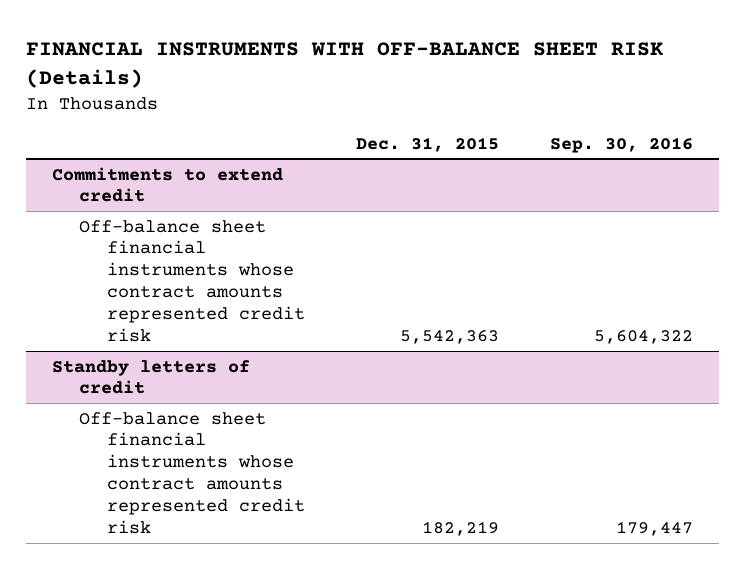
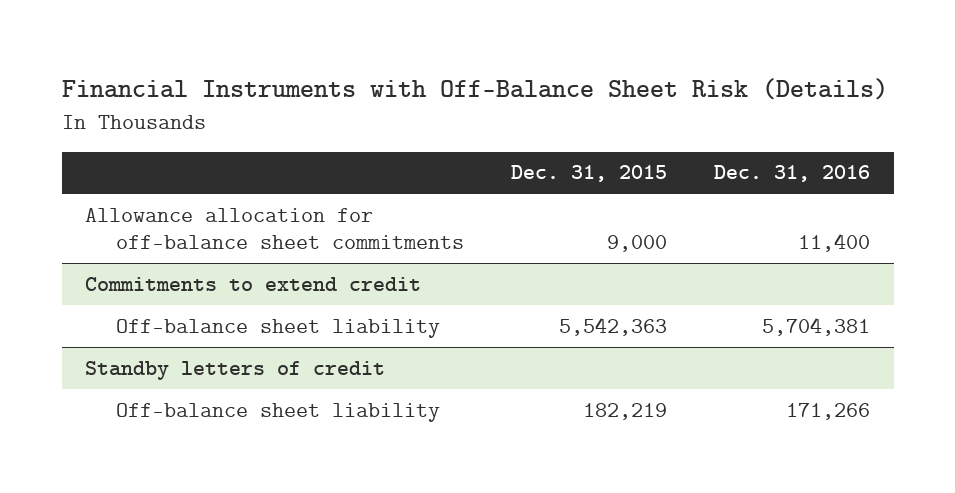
[25,41,663,88] FINANCIAL INSTRUMENTS WITH OFF-BALANCE SHEET RISK (Details) -> [61,78,888,101] Financial Instruments with Off-Balance Sheet Risk (Details)
[550,136,694,153] Sep. 30, 2016 -> none
none -> [714,165,871,183] Dec. 31, 2016
none -> [85,207,465,250] Allowance allocation for off-balance sheet commitments
[79,219,305,342] Off-balance sheet financial instruments whose contract amounts represented credit risk -> [116,318,441,338] Off-balance sheet liability
[79,411,305,534] Off-balance sheet financial instruments whose contract amounts represented credit risk -> [116,402,441,422] Off-balance sheet liability

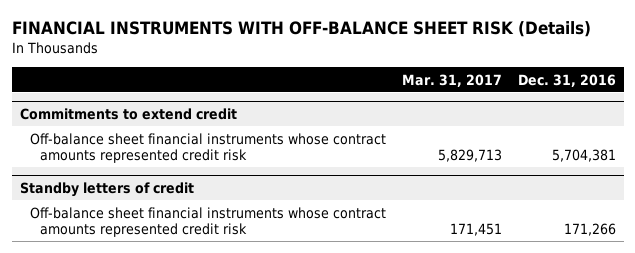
[61,78,888,101] Financial Instruments with Off-Balance Sheet Risk (Details) -> [11,20,591,37] FINANCIAL INSTRUMENTS WITH OFF-BALANCE SHEET RISK (Details)
[511,165,668,183] Dec. 31, 2015 -> none
none -> [401,73,502,87] Mar. 31, 2017
[85,207,465,250] Allowance allocation for off-balance sheet commitments -> none
[116,318,441,338] Off-balance sheet liability -> [29,132,386,164] Off-balance sheet financial instruments whose contract amounts represented credit risk
[116,402,441,422] Off-balance sheet liability -> [29,206,386,238] Off-balance sheet financial instruments whose contract amounts represented credit risk

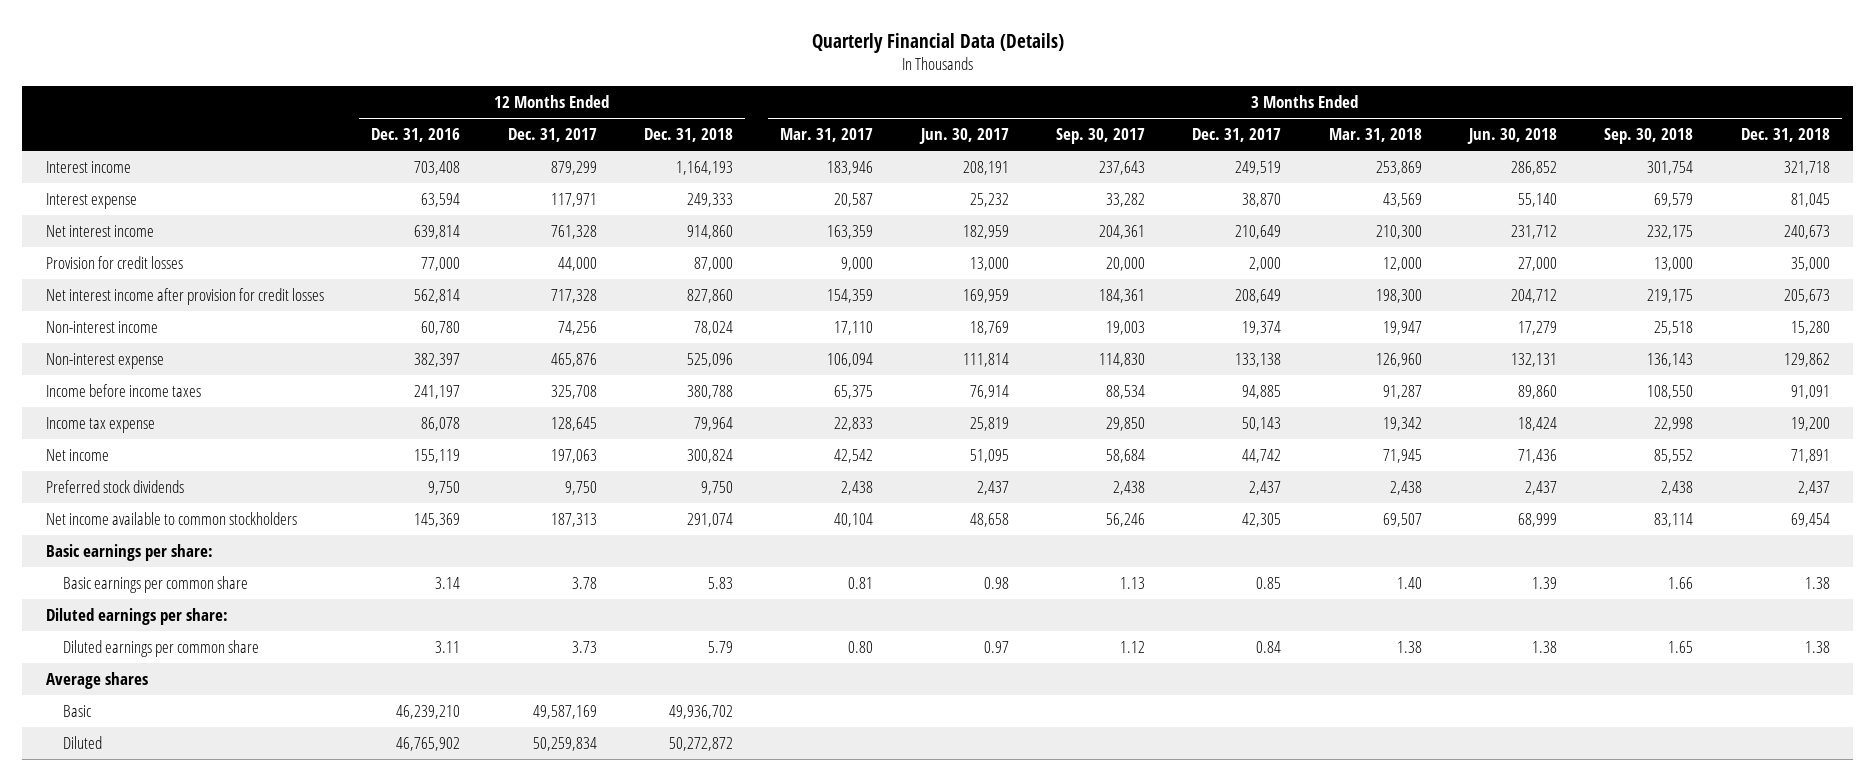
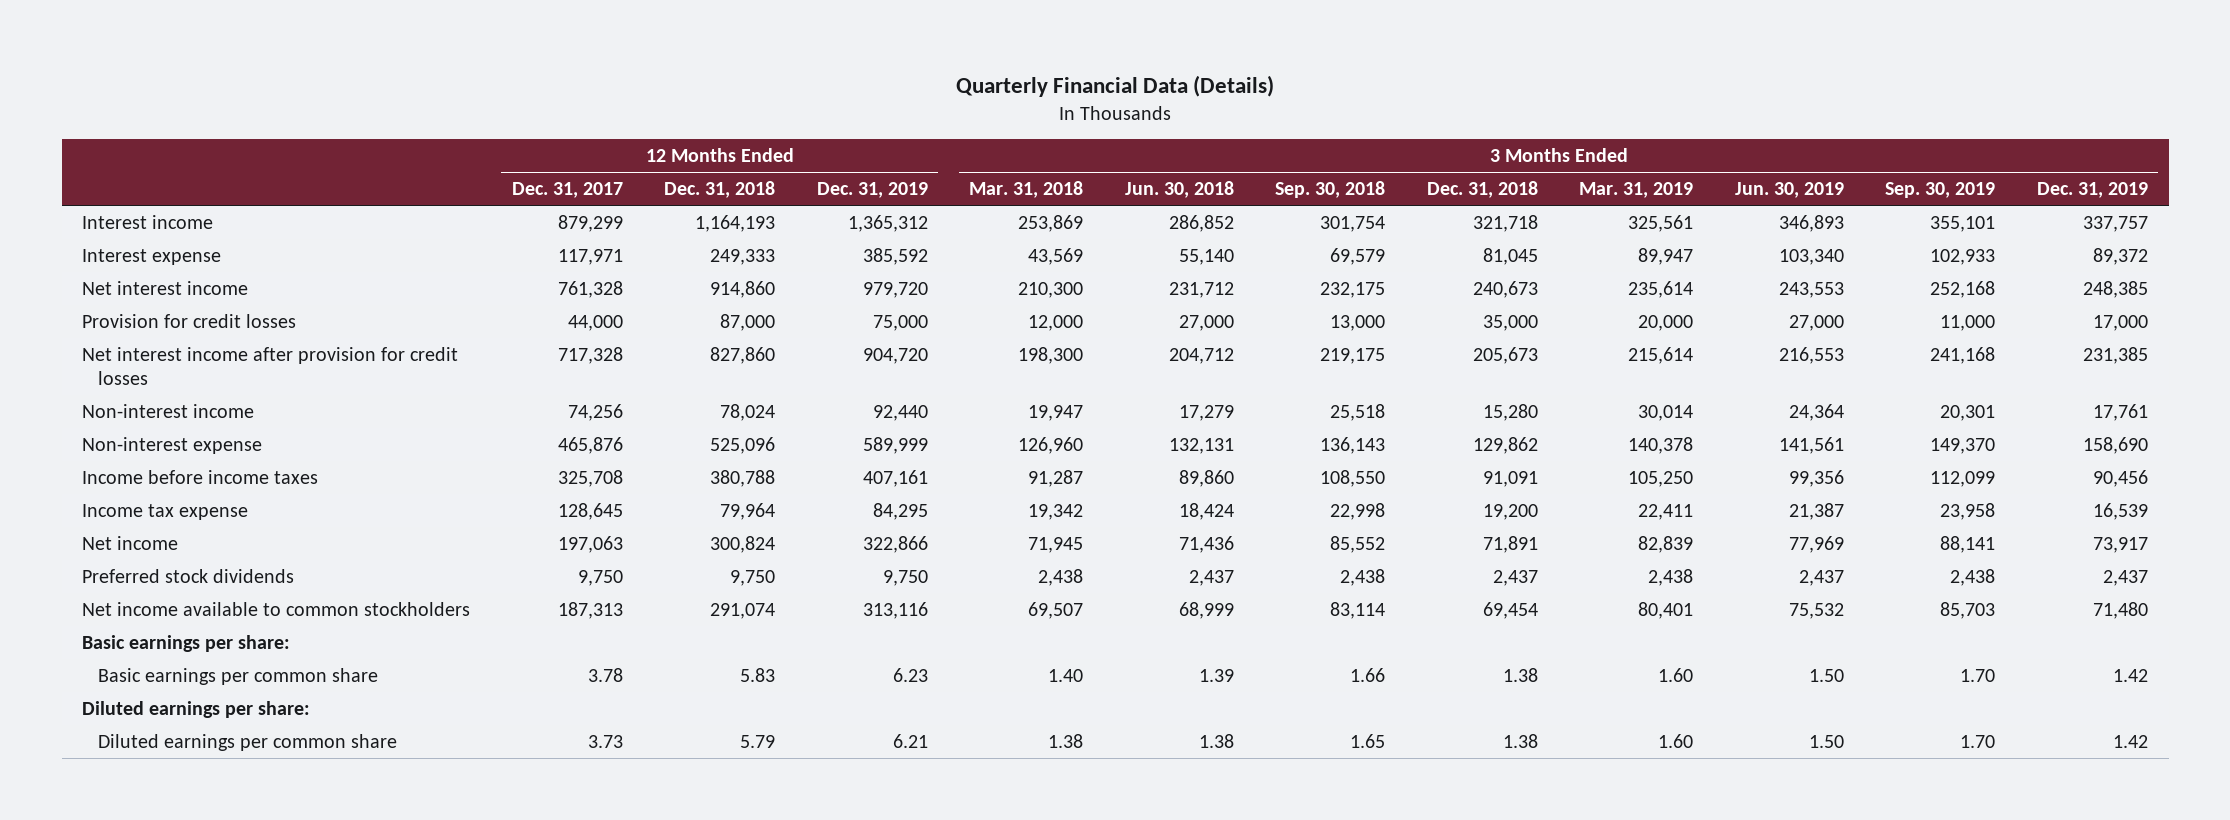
[371,128,461,143] Dec. 31, 2016 -> none
[780,128,874,143] Mar. 31, 2017 -> none
[918,128,1009,145] Jun. 30, 2017 -> none
[1055,128,1145,145] Sep. 30, 2017 -> none
[1192,128,1282,143] Dec. 31, 2017 -> none
none -> [816,182,928,199] Dec. 31, 2019
none -> [1579,182,1694,199] Mar. 31, 2019
none -> [1734,182,1844,199] Jun. 30, 2019
none -> [1885,182,1996,199] Sep. 30, 2019
none -> [2036,182,2148,199] Dec. 31, 2019
[45,671,148,689] Average shares -> none
[63,704,92,717] Basic -> none
[63,735,103,749] Diluted -> none

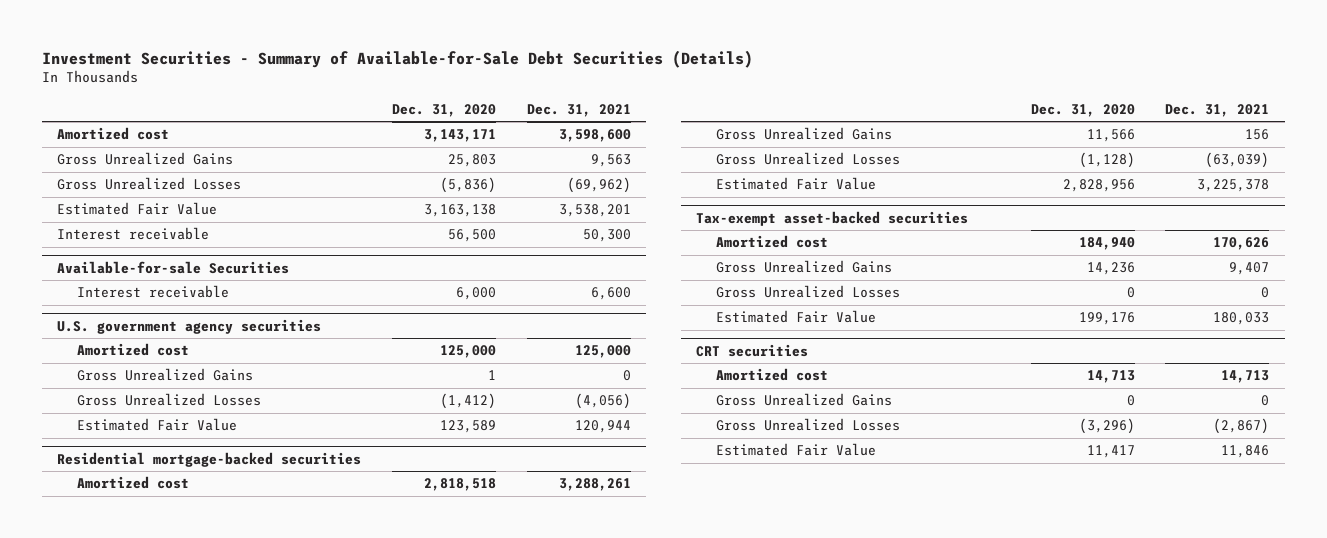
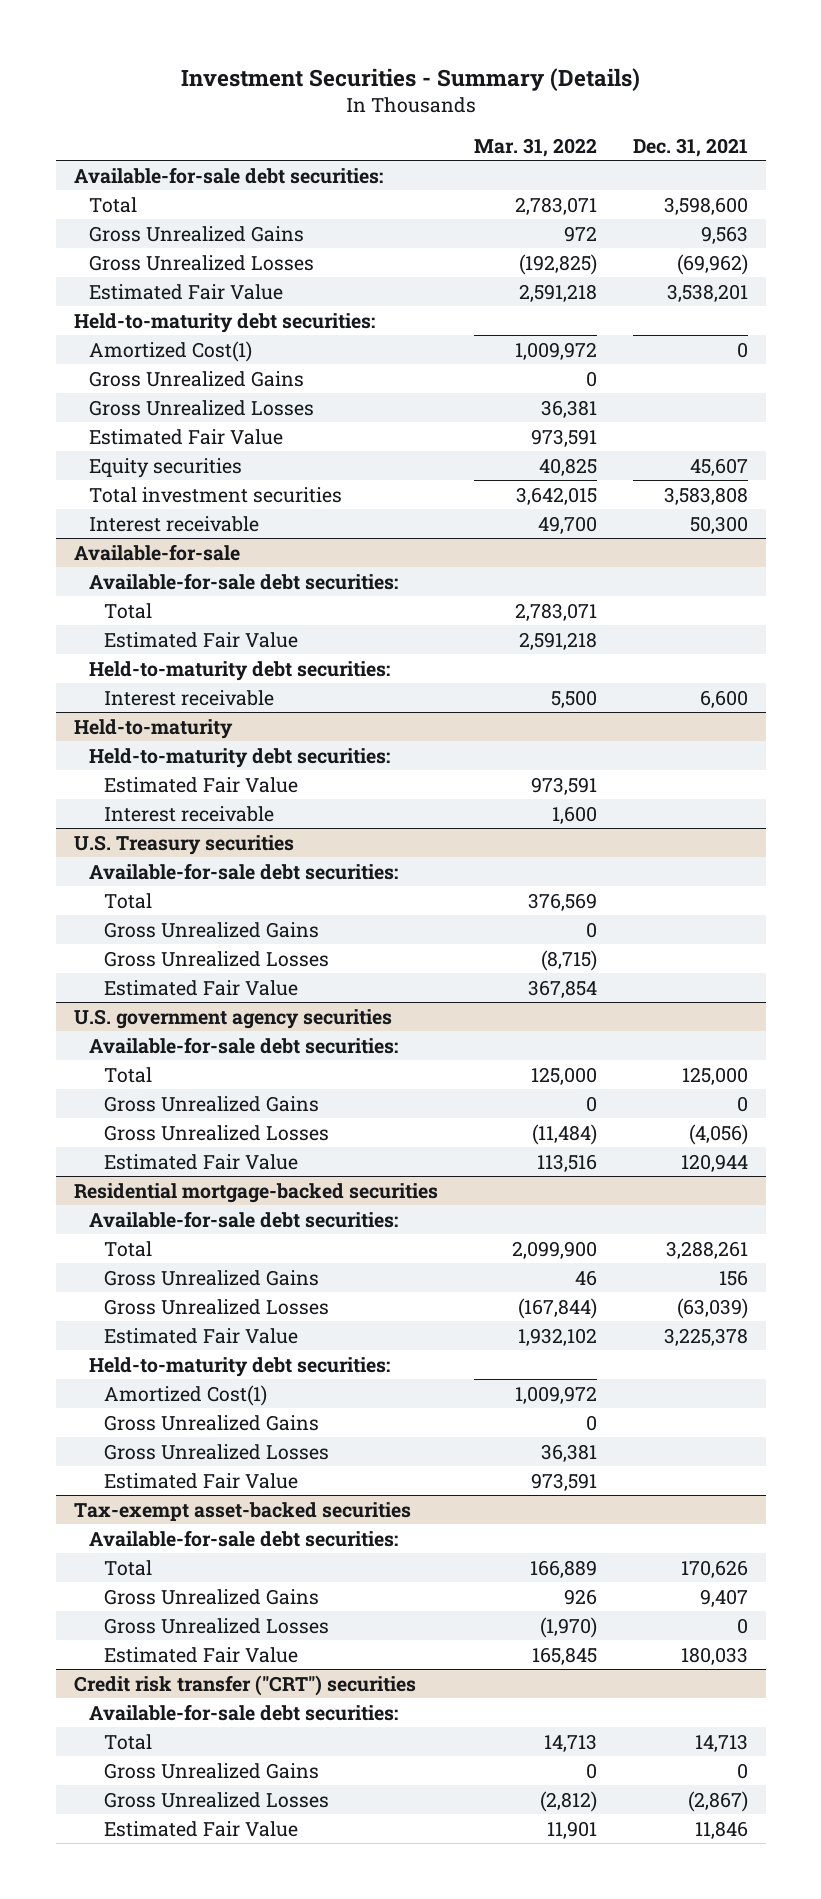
[42,49,754,68] Investment Securities - Summary of Available-for-Sale Debt Securities (Details) -> [180,67,640,91] Investment Securities - Summary (Details)
[392,103,497,117] Dec. 31, 2020 -> none
none -> [473,137,597,157] Mar. 31, 2022
none -> [73,166,383,184] Available-for-sale debt securities:
[57,127,170,141] Amortized cost -> [88,196,137,213] Total
none -> [73,312,375,333] Held-to-maturity debt securities:
none -> [88,340,252,362] Amortized Cost(1)
none -> [88,370,304,387] Gross Unrealized Gains
none -> [88,399,314,416] Gross Unrealized Losses
none -> [88,428,283,445] Estimated Fair Value
none -> [88,457,242,478] Equity securities
none -> [88,486,342,503] Total investment securities
[57,260,290,274] Available-for-sale Securities -> [73,543,240,561] Available-for-sale
none -> [88,572,398,590] Available-for-sale debt securities:
none -> [103,602,152,619] Total
none -> [103,631,298,648] Estimated Fair Value
none -> [88,660,390,681] Held-to-maturity debt securities:
none -> [73,718,233,739] Held-to-maturity
none -> [88,747,390,768] Held-to-maturity debt securities:
none -> [103,776,298,793] Estimated Fair Value
none -> [103,805,274,822] Interest receivable
none -> [73,834,294,855] U.S. Treasury securities
none -> [88,862,398,880] Available-for-sale debt securities:
none -> [103,892,152,909] Total
none -> [103,921,319,938] Gross Unrealized Gains
none -> [103,950,329,967] Gross Unrealized Losses
none -> [103,979,298,996] Estimated Fair Value
none -> [88,1036,398,1054] Available-for-sale debt securities:
[76,343,189,357] Amortized cost -> [103,1066,152,1083] Total
none -> [88,1210,398,1228] Available-for-sale debt securities:
[76,476,189,490] Amortized cost -> [103,1240,152,1257] Total
none -> [88,1356,390,1377] Held-to-maturity debt securities:
none -> [103,1384,267,1406] Amortized Cost(1)
none -> [103,1414,319,1431] Gross Unrealized Gains
none -> [103,1443,329,1460] Gross Unrealized Losses
none -> [103,1472,298,1489] Estimated Fair Value
none -> [88,1529,398,1547] Available-for-sale debt securities:
[715,235,828,249] Amortized cost -> [103,1559,152,1576] Total
[696,343,809,357] CRT securities -> [73,1674,416,1696] Credit risk transfer ("CRT") securities
none -> [88,1703,398,1721] Available-for-sale debt securities:
[715,368,828,382] Amortized cost -> [103,1733,152,1750] Total

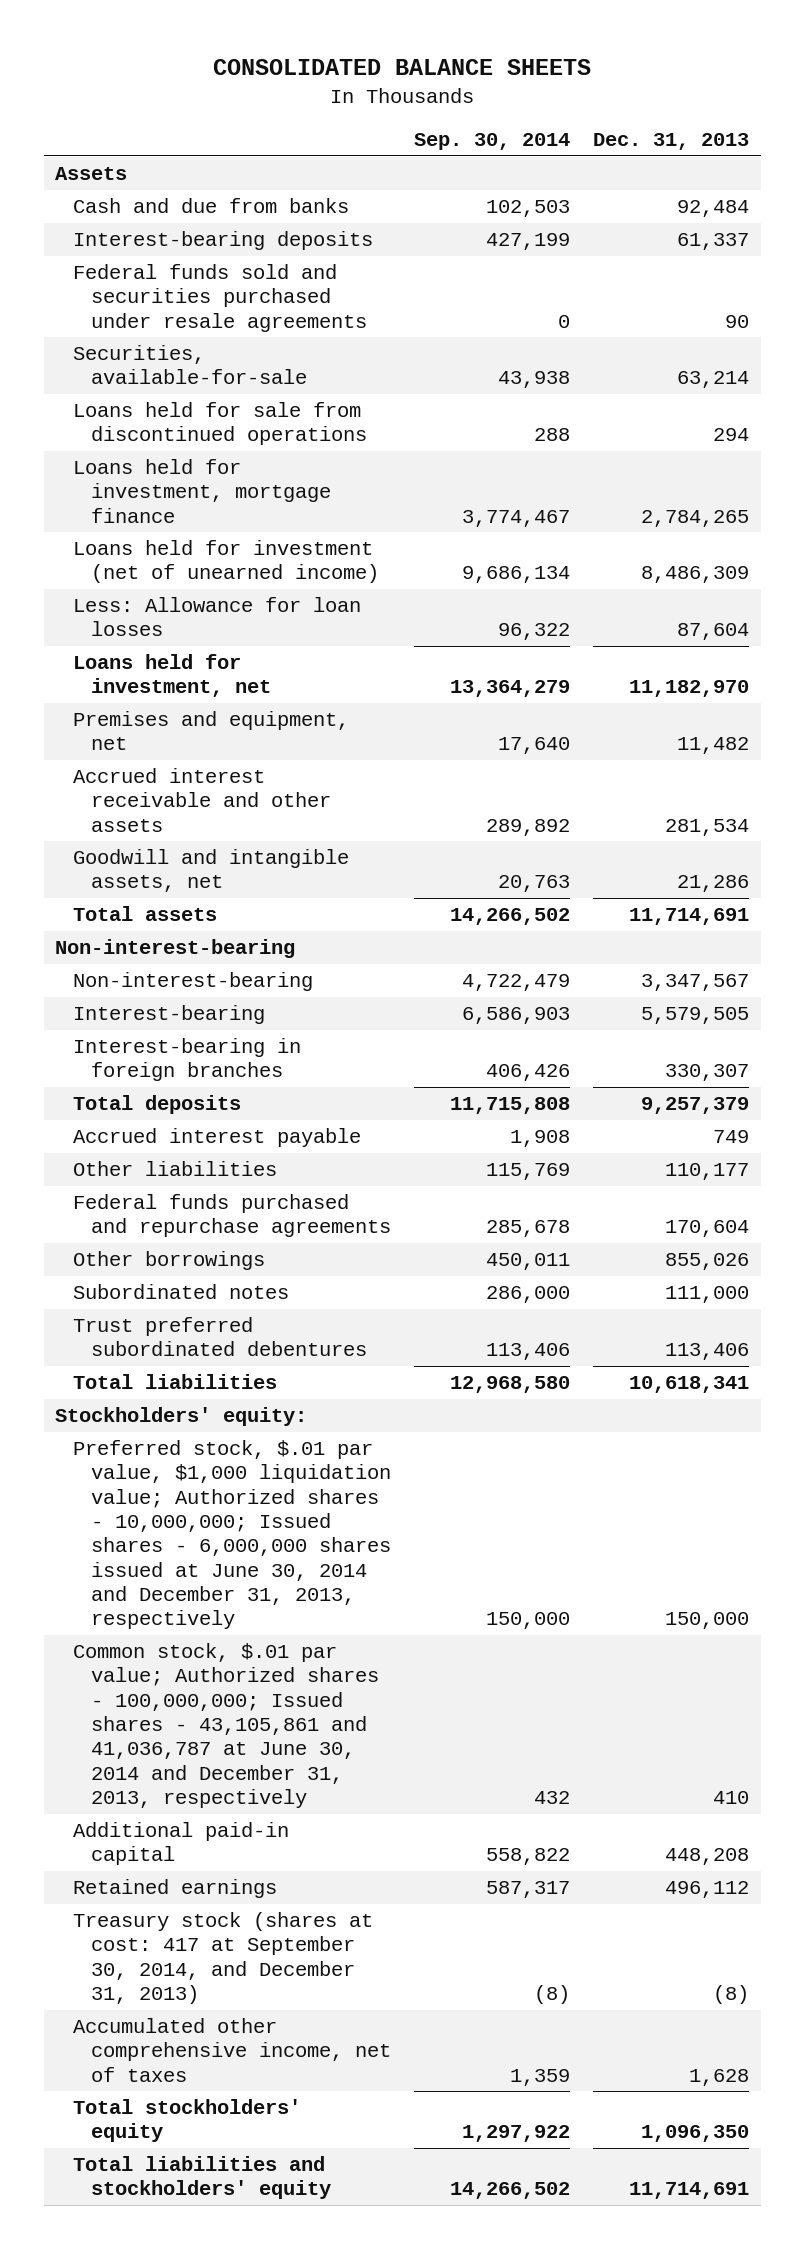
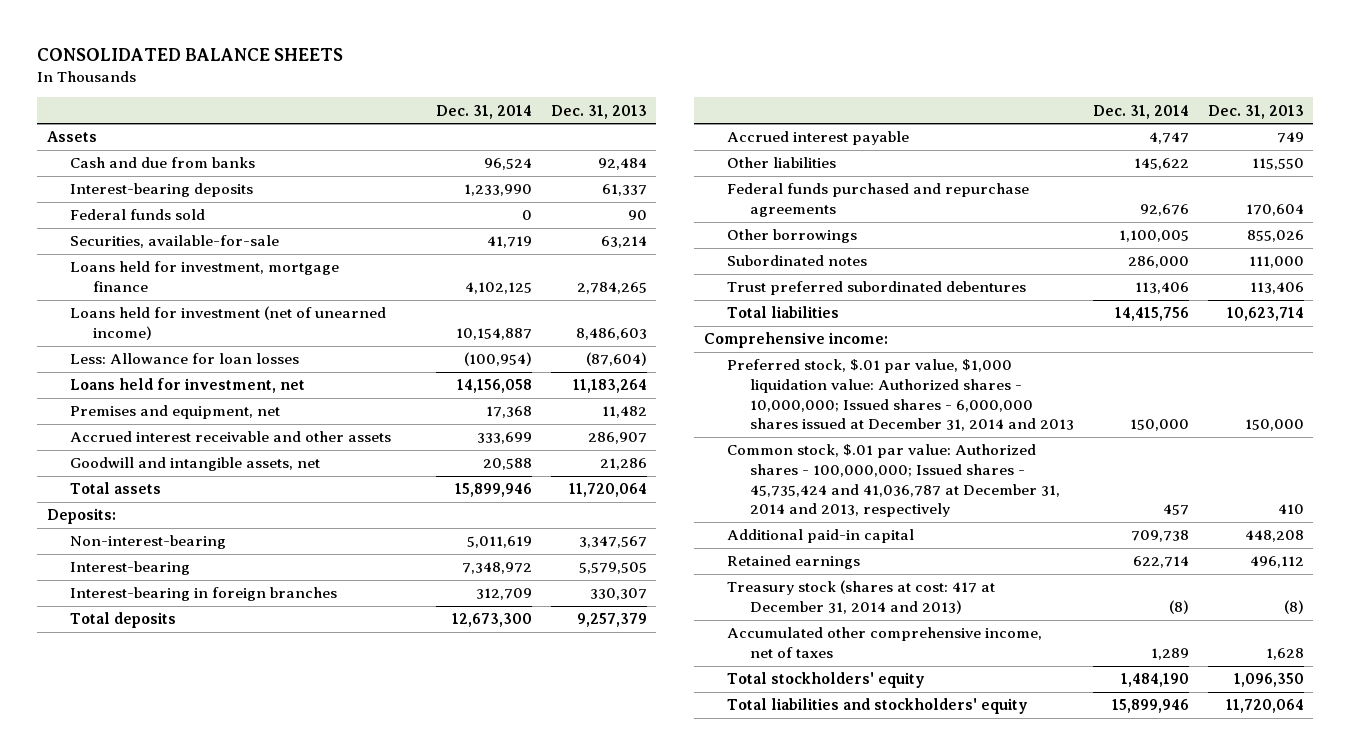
[414,133,571,151] Sep. 30, 2014 -> none
none -> [435,104,532,119] Dec. 31, 2014
[73,264,368,332] Federal funds sold and securities purchased under resale agreements -> [69,209,205,221] Federal funds sold
[73,402,368,446] Loans held for sale from discontinued operations -> none
[641,566,750,584] 8,486,309 -> [575,328,647,341] 8,486,603
[677,623,750,641] 87,604 -> [585,352,647,367] (87,604)
[629,680,750,698] 11,182,970 -> [572,379,647,394] 11,183,264
[665,818,750,836] 281,534 -> [587,432,647,445] 286,907
[629,908,750,926] 11,714,691 -> [568,483,647,498] 11,720,064
[55,939,296,959] Non-interest-bearing -> [46,508,116,525] Deposits:
[665,1163,750,1181] 110,177 -> [1251,158,1304,171] 115,550
[629,1376,750,1394] 10,618,341 -> [1226,307,1304,322] 10,623,714
[55,1407,308,1427] Stockholders' equity: -> [703,332,888,349] Comprehensive income:
[73,1440,392,1630] Preferred stock, $.01 par value, $1,000 liquidation value; Authorized shares - 10,000,000; Issued shares - 6,000,000 shares issued at June 30, 2014 and December 31, 2013, respectively -> [727,359,1075,432] Preferred stock, $.01 par value, $1,000 liquidation value: Authorized shares - 10,000,000; Issued shares - 6,000,000 shares issued at December 31, 2014 and 2013
[73,1643,380,1809] Common stock, $.01 par value; Authorized shares - 100,000,000; Issued shares - 43,105,861 and 41,036,787 at June 30, 2014 and December 31, 2013, respectively -> [727,444,1061,518] Common stock, $.01 par value: Authorized shares - 100,000,000; Issued shares - 45,735,424 and 41,036,787 at December 31, 2014 and 2013, respectively
[73,1912,374,2005] Treasury stock (shares at cost: 417 at September 30, 2014, and December 31, 2013) -> [727,580,996,615] Treasury stock (shares at cost: 417 at December 31, 2014 and 2013)
[629,2182,750,2200] 11,714,691 -> [1225,699,1304,714] 11,720,064

